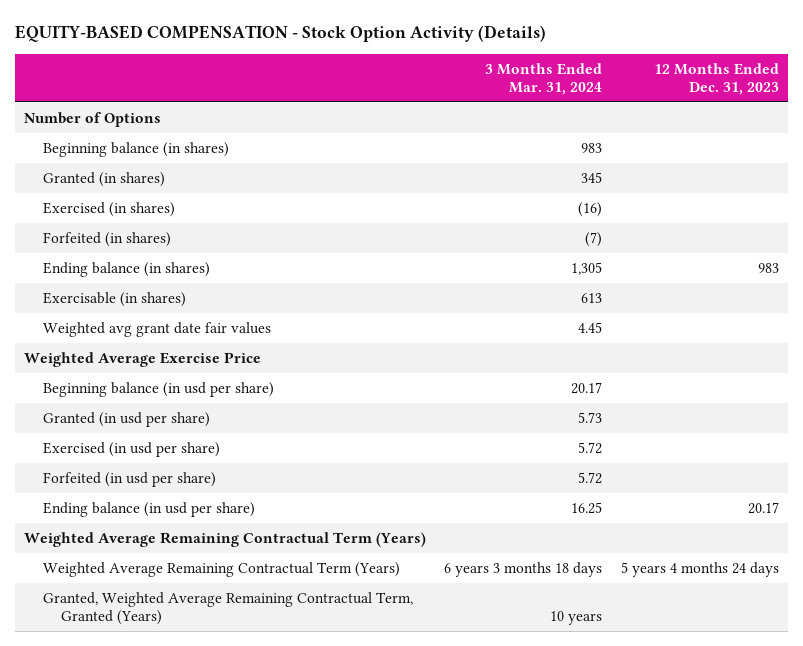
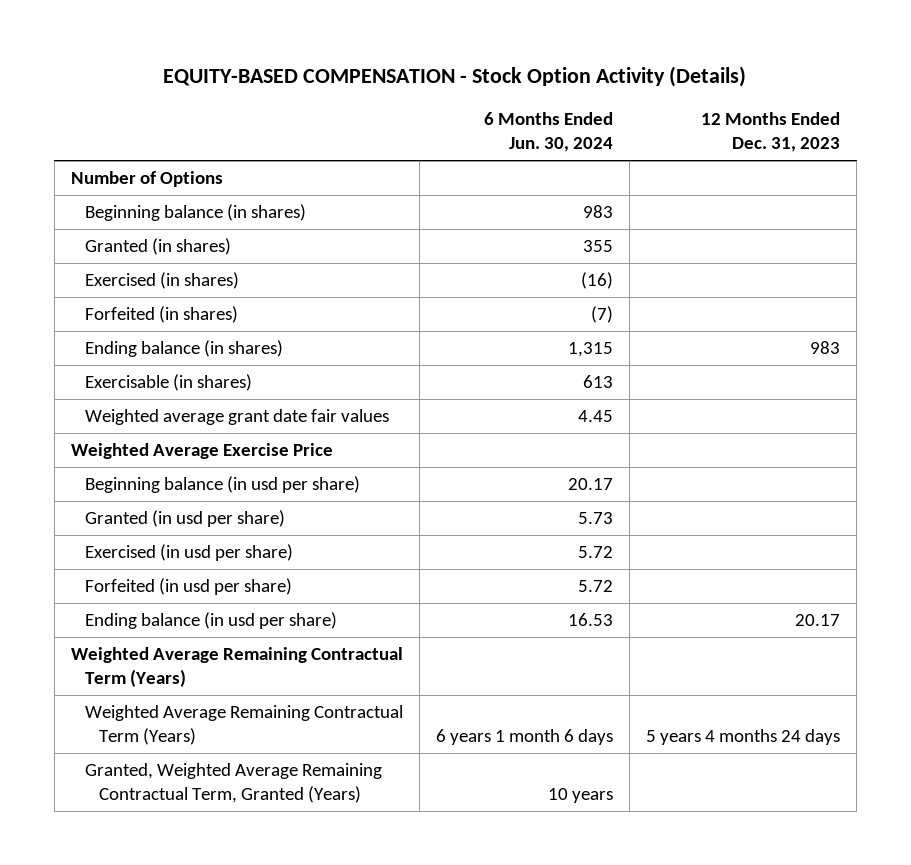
[485,62,603,95] 3 Months Ended Mar. 31, 2024 -> none
none -> [483,111,613,153] 6 Months Ended Jun. 30, 2024
[42,322,271,338] Weighted avg grant date fair values -> [84,409,389,426] Weighted average grant date fair values

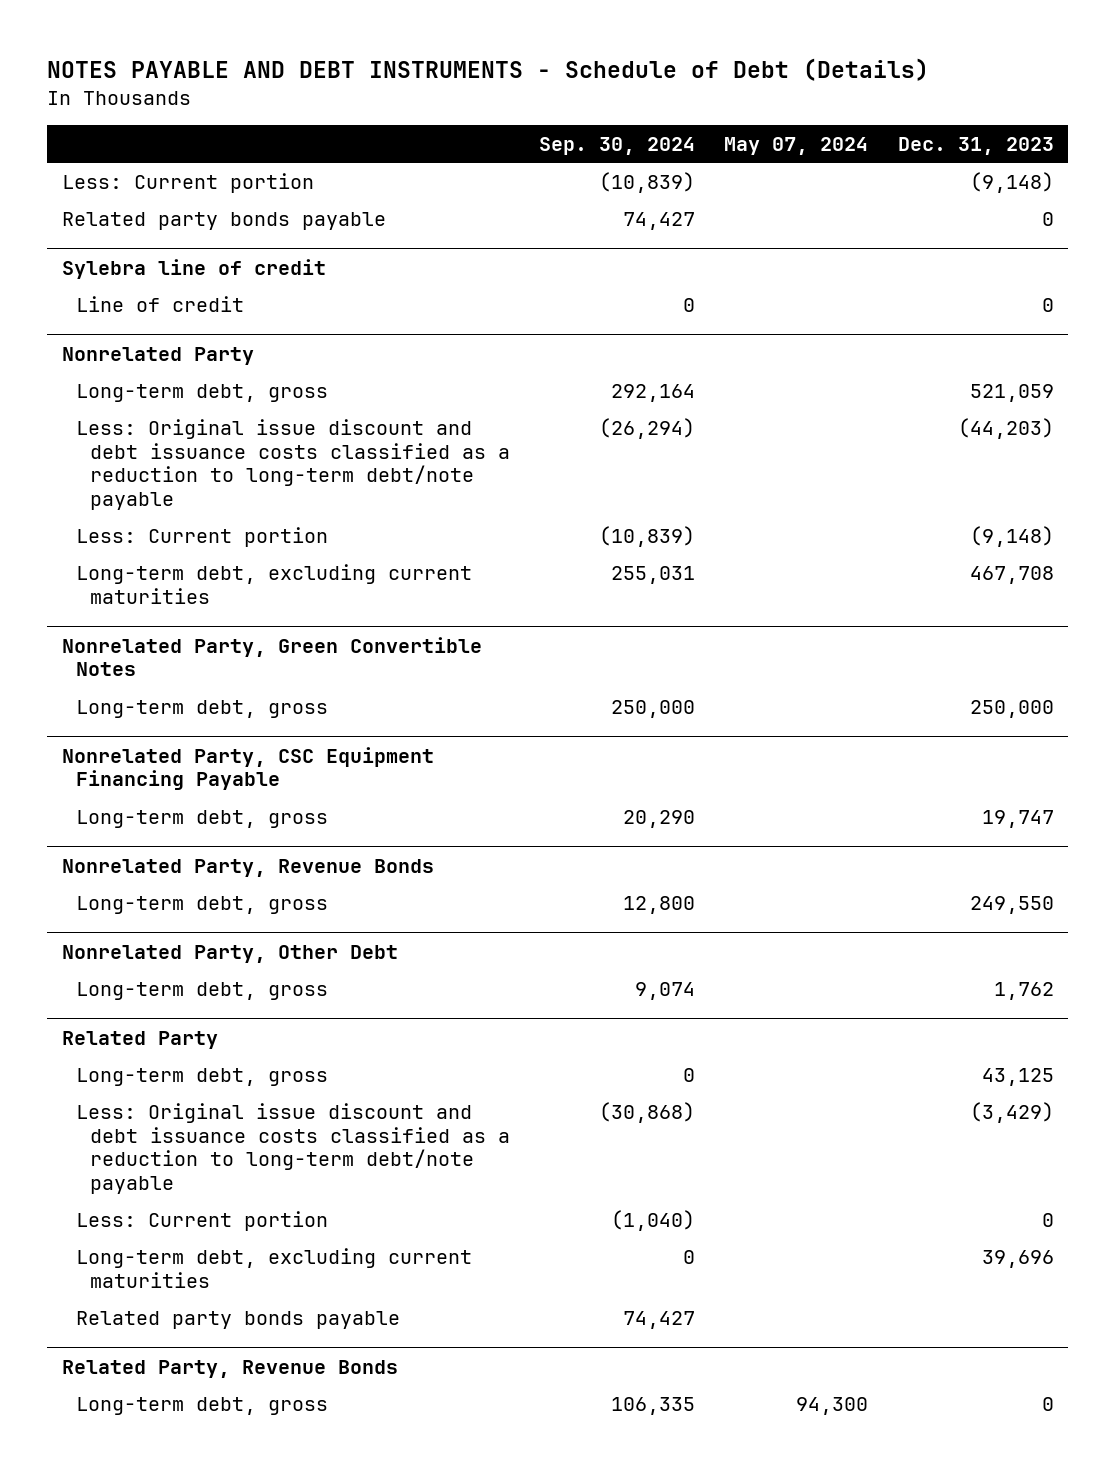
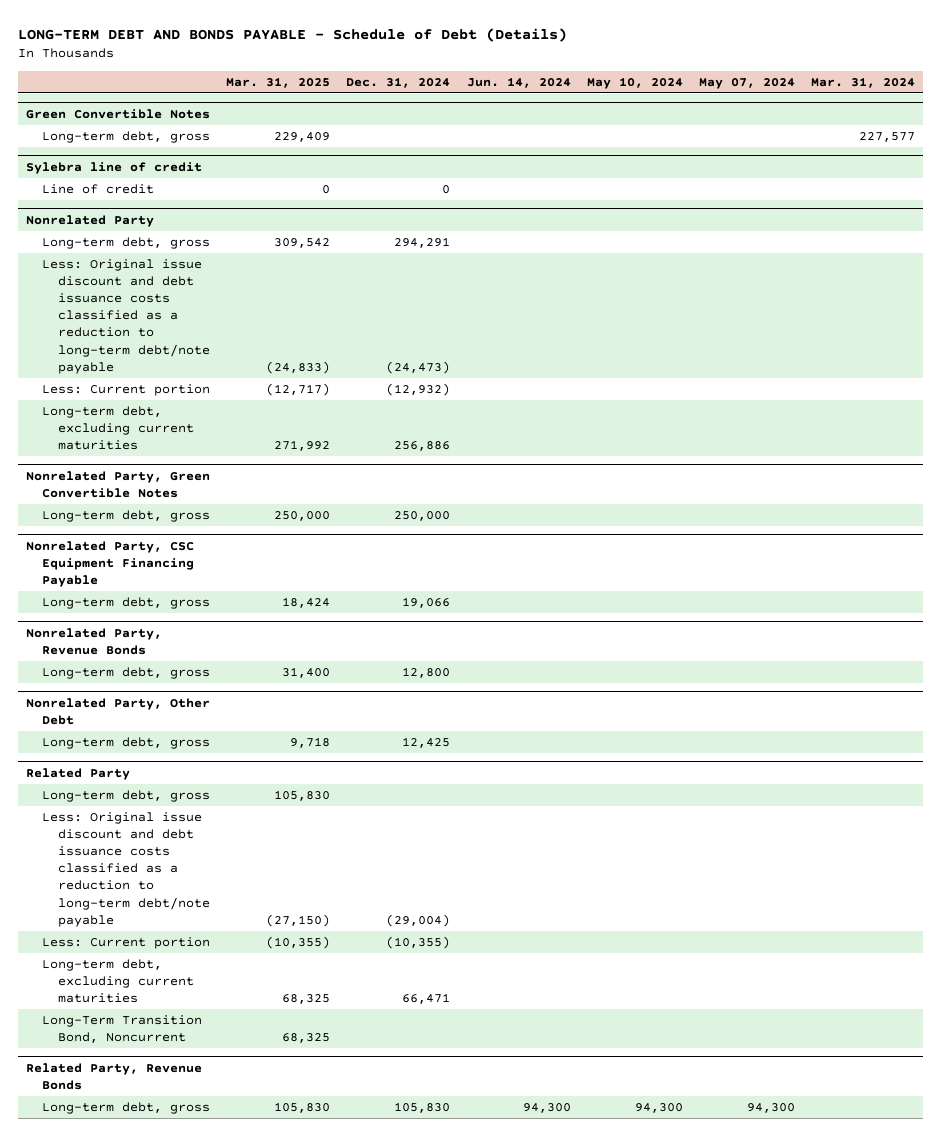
[47,58,930,82] NOTES PAYABLE AND DEBT INSTRUMENTS - Schedule of Debt (Details) -> [17,27,567,42] LONG-TERM DEBT AND BONDS PAYABLE - Schedule of Debt (Details)
[539,137,696,156] Sep. 30, 2024 -> none
[897,137,1054,156] Dec. 31, 2023 -> none
none -> [226,76,331,88] Mar. 31, 2025
none -> [346,76,451,88] Dec. 31, 2024
none -> [466,76,571,88] Jun. 14, 2024
none -> [586,76,683,89] May 10, 2024
none -> [811,76,916,88] Mar. 31, 2024
[61,172,314,193] Less: Current portion -> none
[61,211,386,230] Related party bonds payable -> none
none -> [25,108,210,119] Green Convertible Notes
none -> [42,131,211,144] Long-term debt, gross
[75,1310,400,1329] Related party bonds payable -> [42,1015,203,1044] Long-Term Transition Bond, Noncurrent

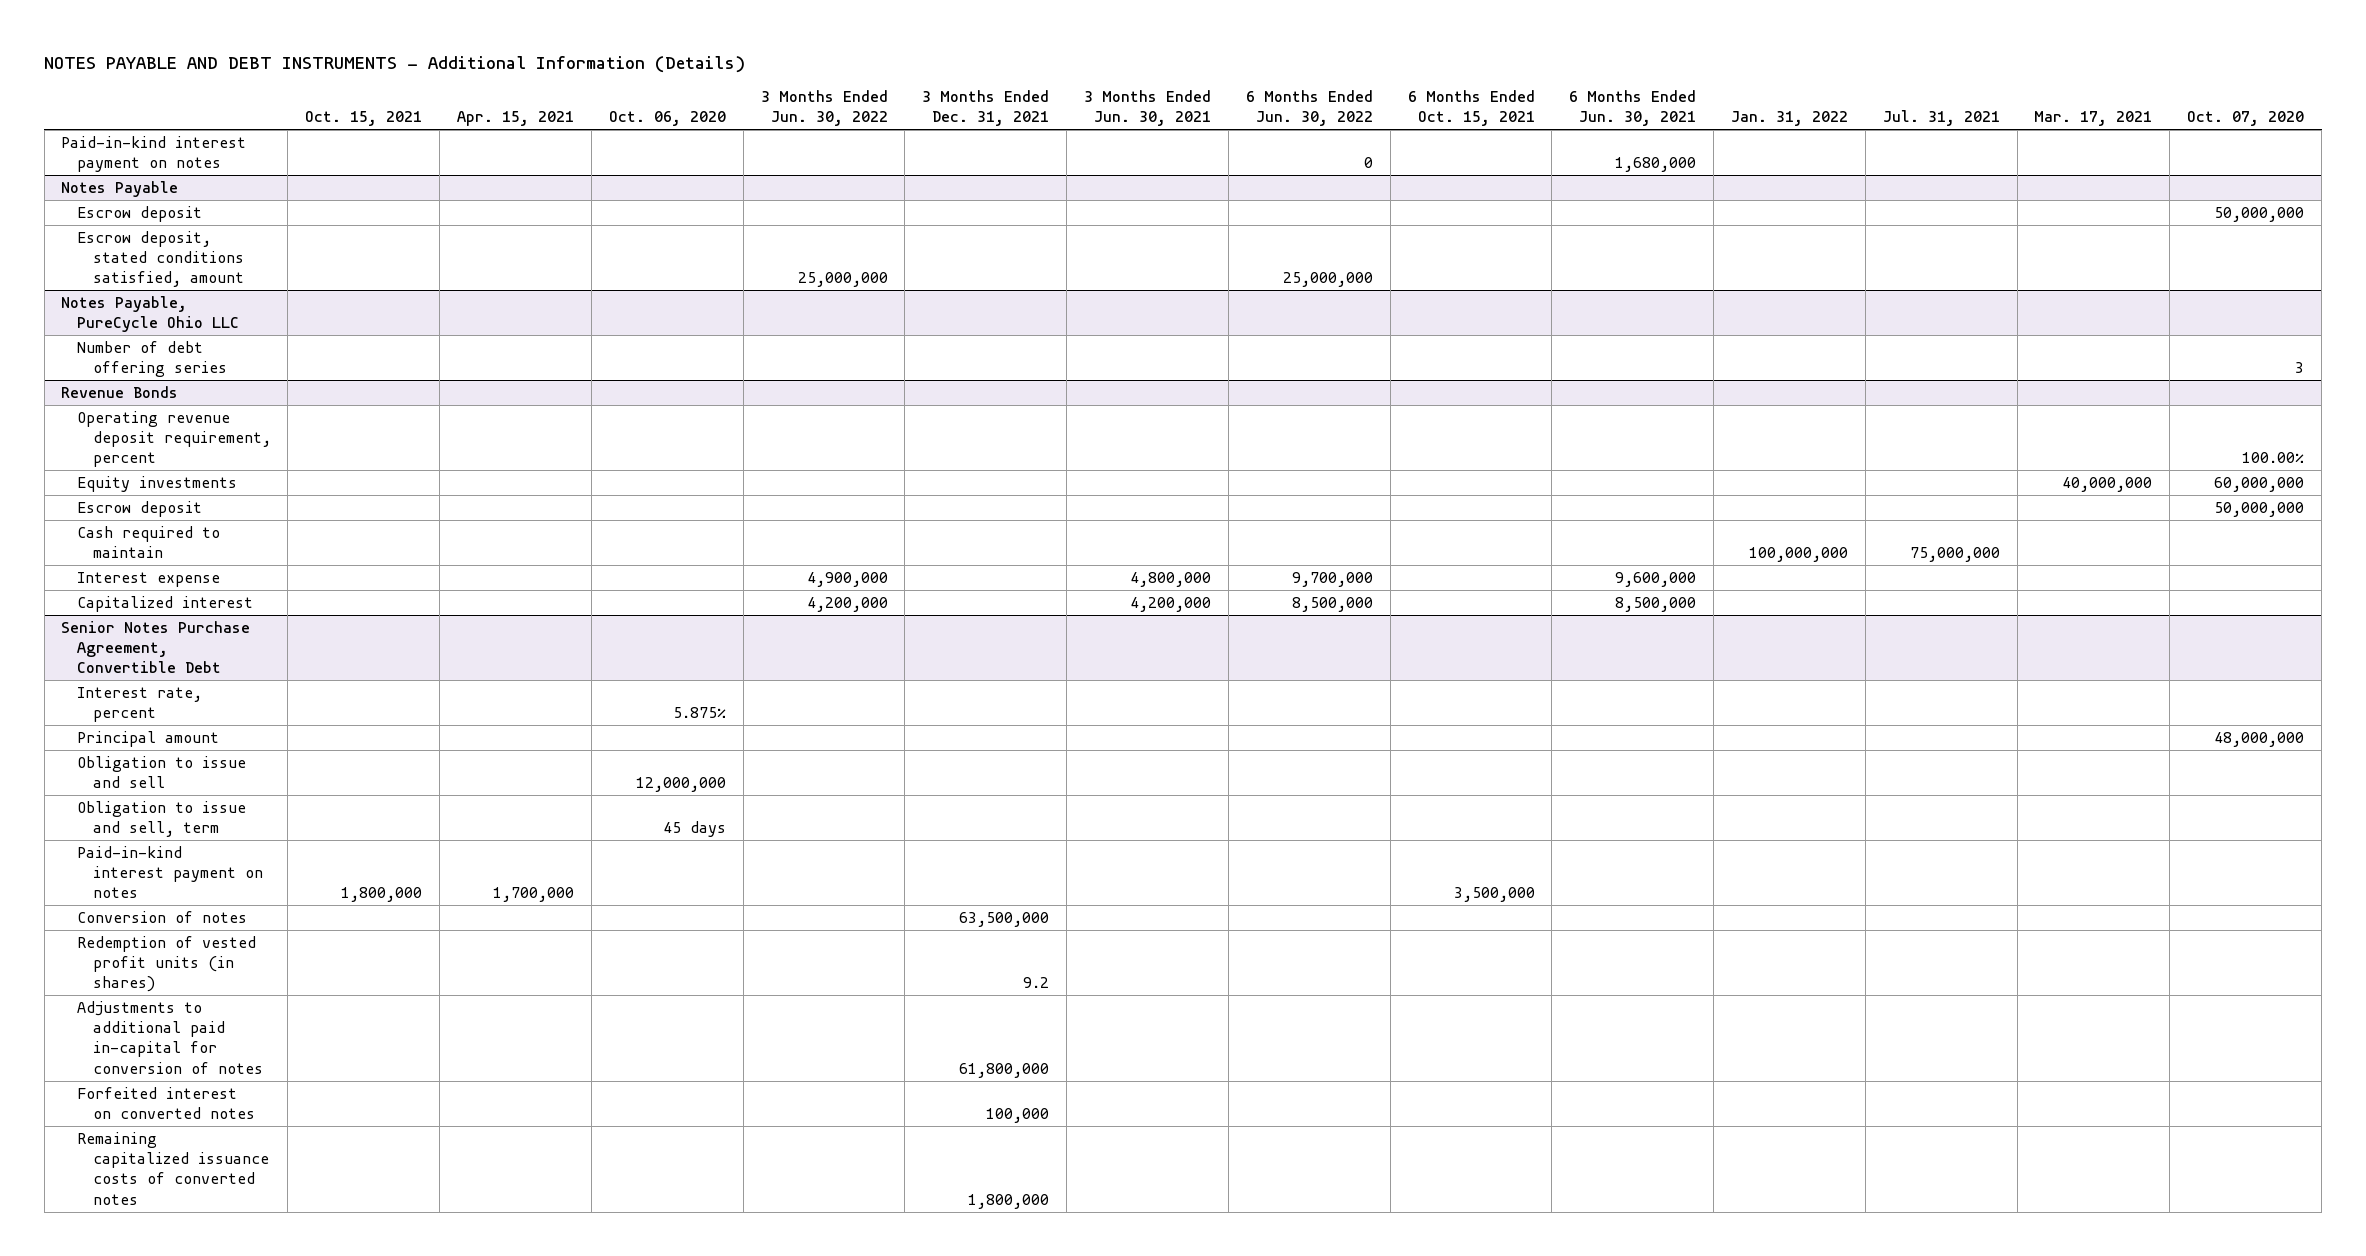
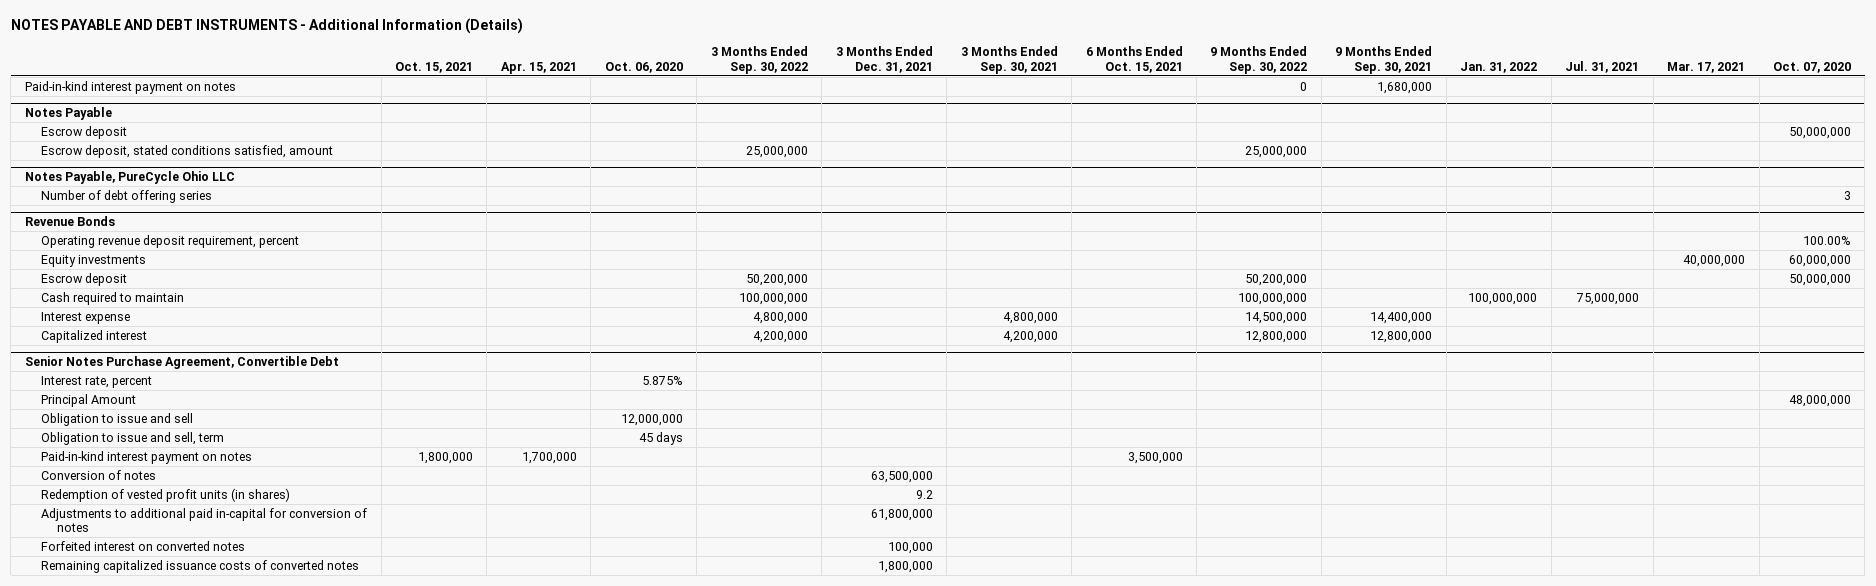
[760,90,888,127] 3 Months Ended Jun. 30, 2022 -> none
[1084,90,1212,127] 3 Months Ended Jun. 30, 2021 -> none
[1245,90,1373,127] 6 Months Ended Jun. 30, 2022 -> none
[1569,90,1697,127] 6 Months Ended Jun. 30, 2021 -> none
none -> [710,45,808,74] 3 Months Ended Sep. 30, 2022
none -> [960,45,1058,74] 3 Months Ended Sep. 30, 2021
none -> [1210,45,1308,74] 9 Months Ended Sep. 30, 2022
none -> [1335,45,1433,74] 9 Months Ended Sep. 30, 2021
[76,730,219,747] Principal amount -> [41,393,137,407] Principal Amount

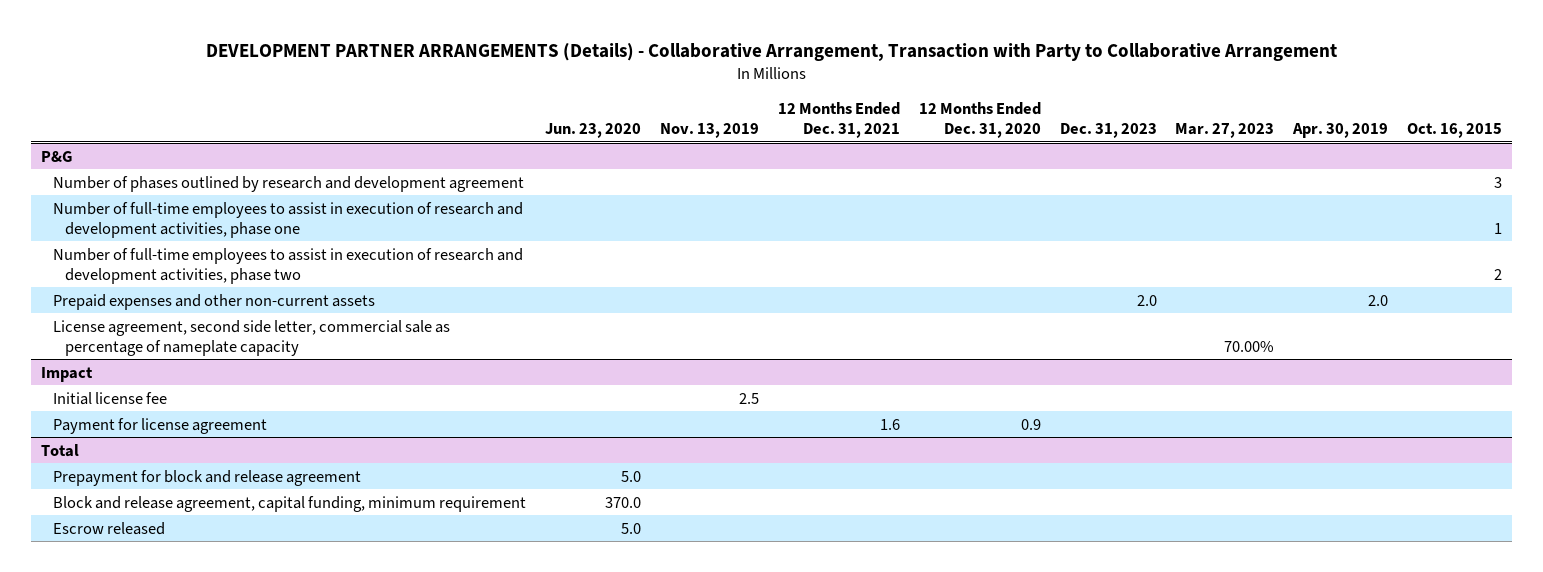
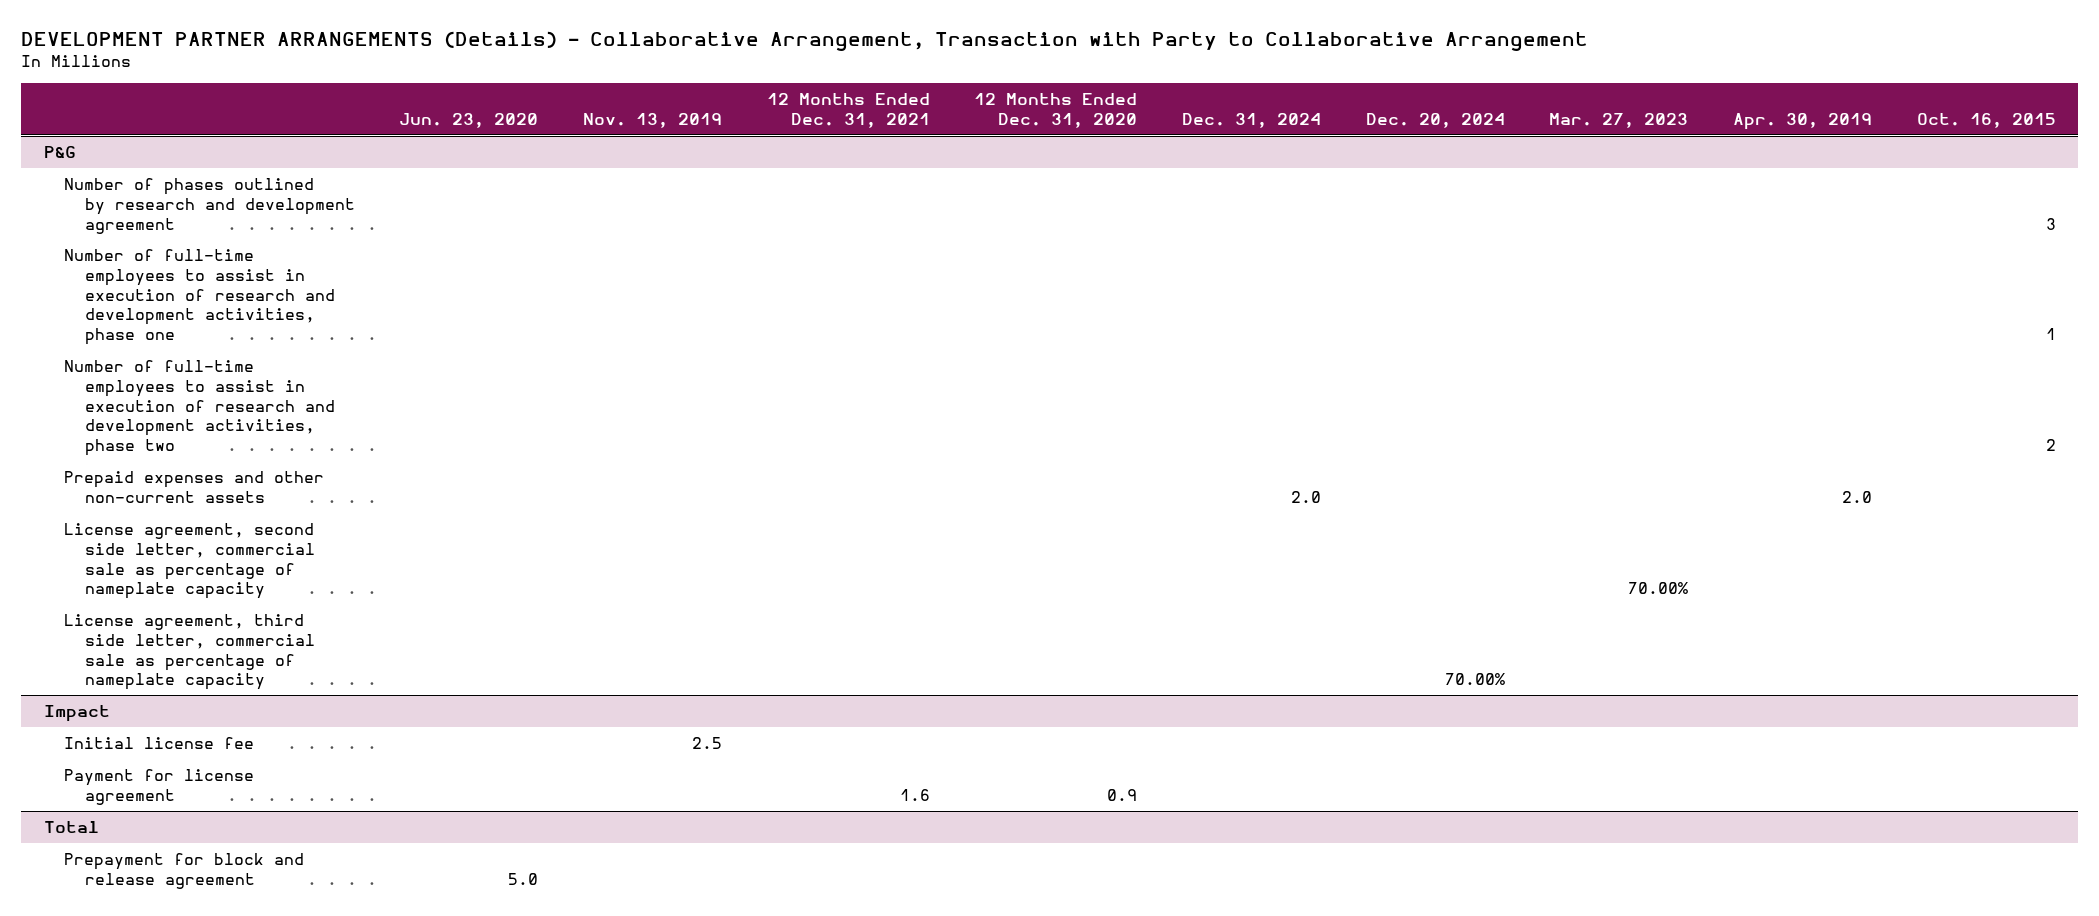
[1059,123,1157,139] Dec. 31, 2023 -> none
none -> [1181,113,1321,129] Dec. 31, 2024
none -> [1365,113,1505,129] Dec. 20, 2024
none -> [64,613,315,691] License agreement, third side letter, commercial sale as percentage of nameplate capacity
[52,495,526,512] Block and release agreement, capital funding, minimum requirement -> none
[52,521,165,535] Escrow released -> none

